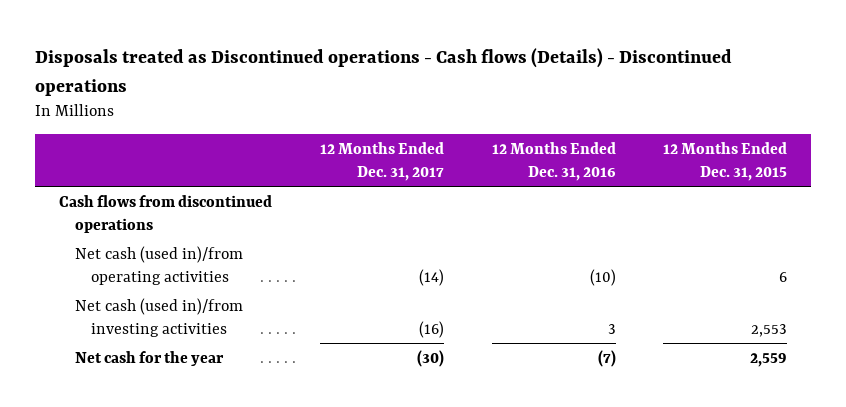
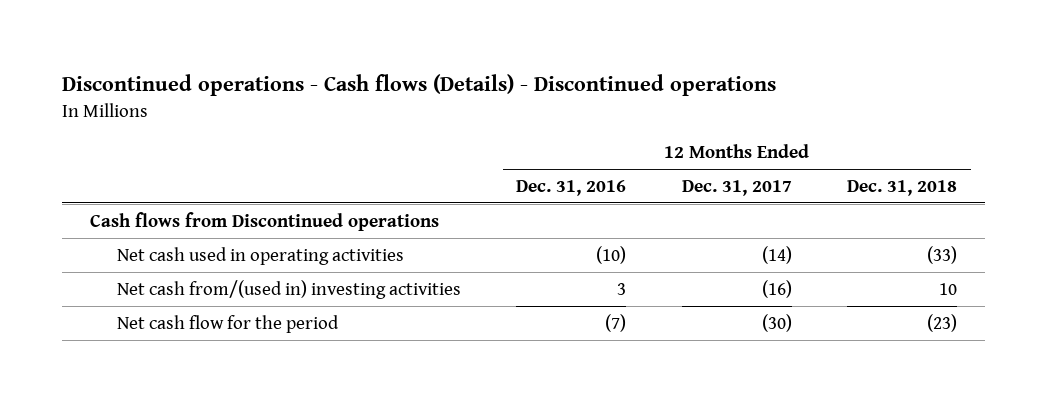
[35,48,733,96] Disposals treated as Discontinued operations - Cash flows (Details) - Discontinued operations -> [62,74,777,97] Discontinued operations - Cash flows (Details) - Discontinued operations
[663,141,788,182] 12 Months Ended Dec. 31, 2015 -> none
none -> [847,180,958,197] Dec. 31, 2018
[59,194,273,233] Cash flows from discontinued operations -> [89,211,439,231] Cash flows from Discontinued operations
[75,245,244,285] Net cash (used in)/from operating activities -> [117,246,405,265] Net cash used in operating activities
[75,297,244,337] Net cash (used in)/from investing activities -> [117,279,462,299] Net cash from/(used in) investing activities
[75,350,225,366] Net cash for the year -> [117,314,340,333] Net cash flow for the period

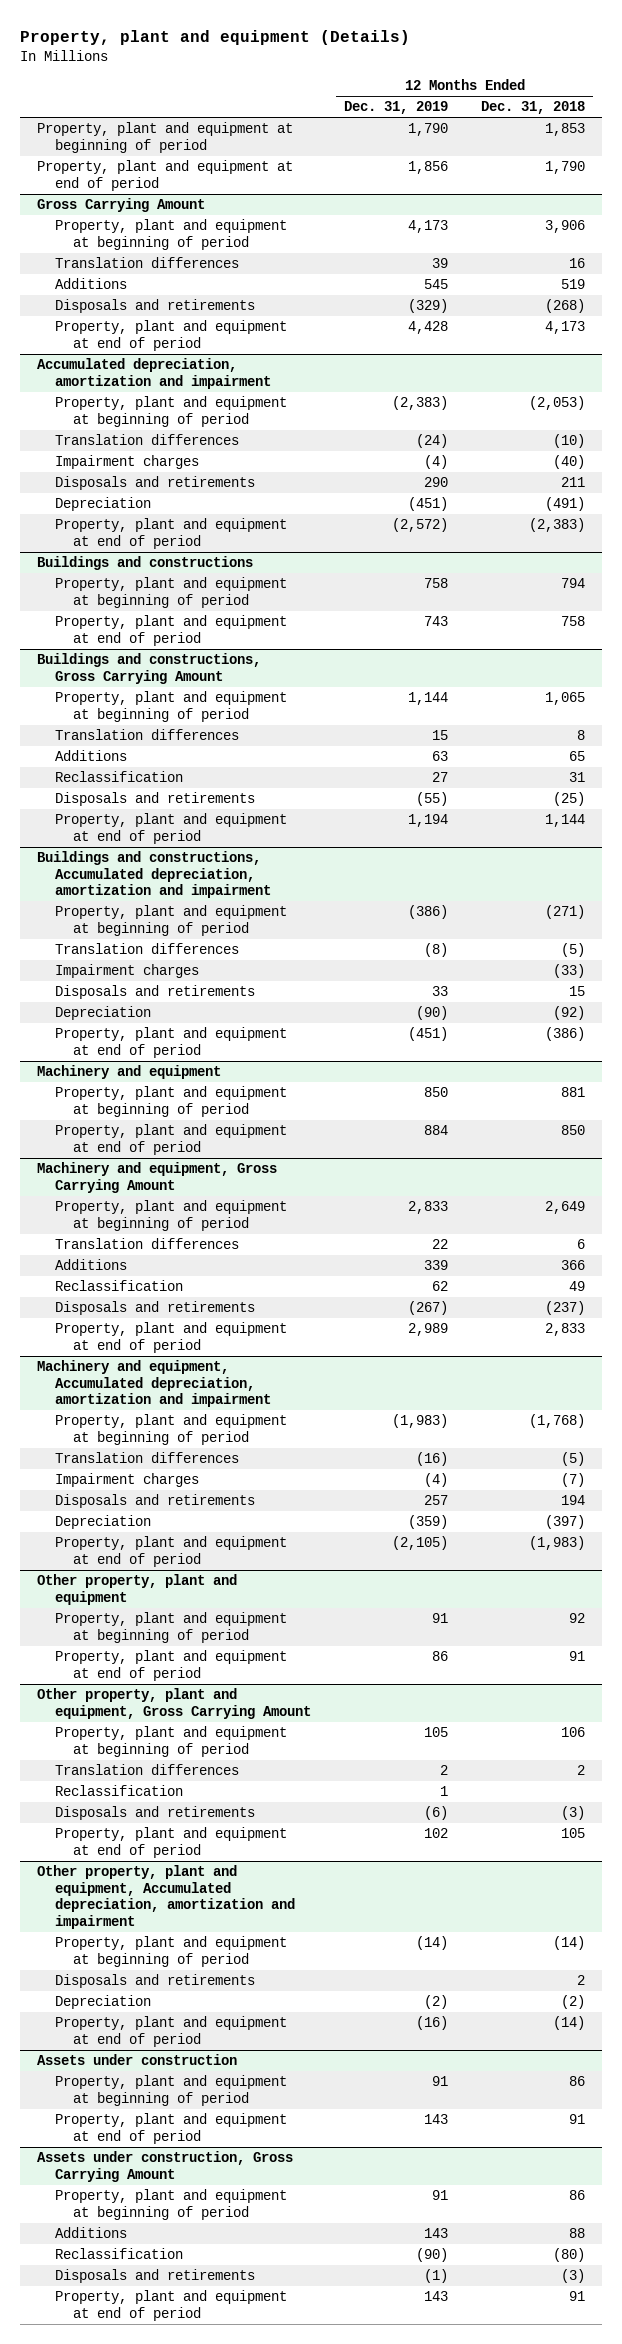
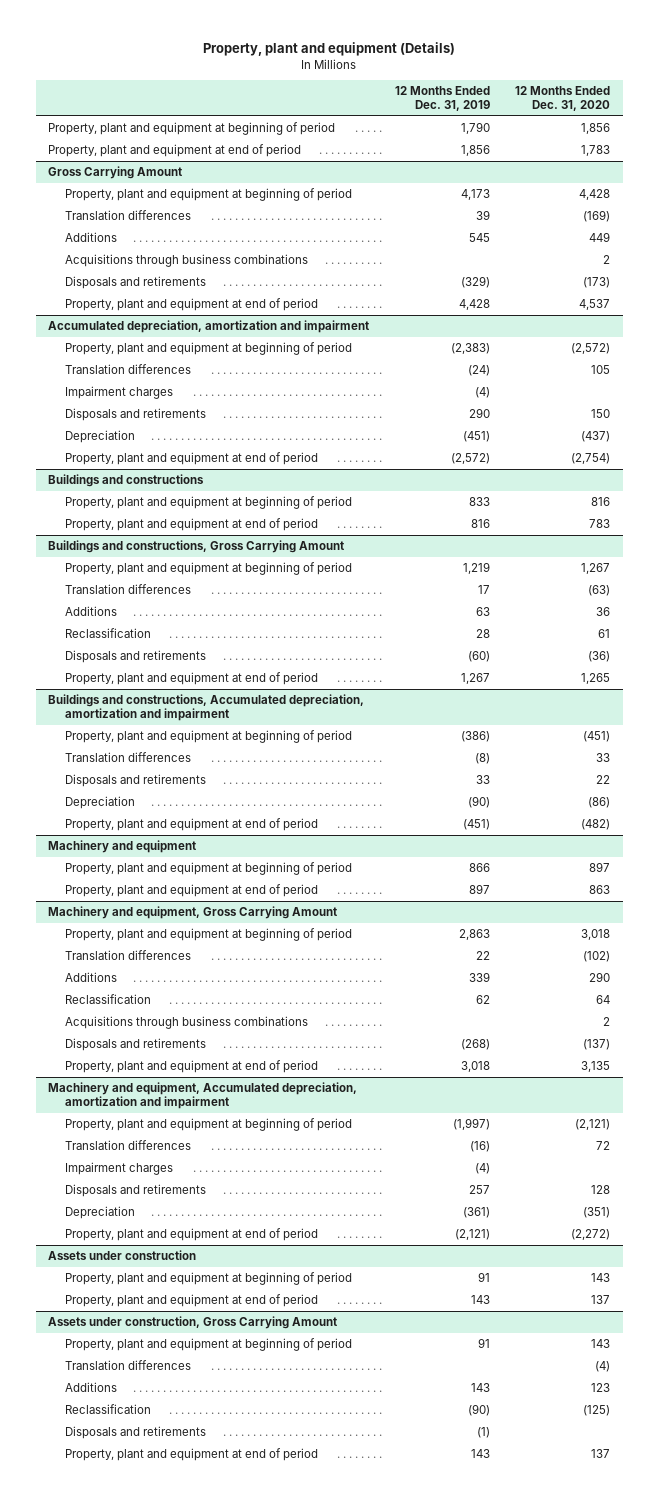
[481,101,586,115] Dec. 31, 2018 -> none
none -> [515,85,611,112] 12 Months Ended Dec. 31, 2020
none -> [64,253,308,267] Acquisitions through business combinations
[423,578,448,589] 758 -> [468,496,490,506] 833
[423,616,448,627] 743 -> [470,518,490,528] 816
[407,692,448,706] 1,144 -> [462,561,490,574] 1,219
[431,730,448,741] 15 -> [477,584,490,594] 17
[431,772,448,783] 27 -> [475,628,490,638] 28
[415,792,448,807] (55) -> [467,650,490,662] (60)
[407,814,448,828] 1,194 -> [460,672,490,684] 1,267
[54,964,199,979] Impairment charges -> none
[423,1087,448,1098] 850 -> [468,862,490,872] 866
[423,1125,448,1136] 884 -> [468,883,490,894] 897
[407,1201,448,1215] 2,833 -> [458,928,490,940] 2,863
none -> [64,1015,308,1029] Acquisitions through business combinations
[407,1301,448,1316] (267) -> [460,1038,490,1050] (268)
[407,1323,448,1337] 2,989 -> [460,1060,490,1072] 3,018
[391,1414,448,1429] (1,983) -> [452,1117,490,1130] (1,997)
[36,1574,237,1605] Other property, plant and equipment -> none
[54,1612,287,1643] Property, plant and equipment at beginning of period -> none
[54,1650,287,1681] Property, plant and equipment at end of period -> none
[36,1688,311,1719] Other property, plant and equipment, Gross Carrying Amount -> none
[54,1726,287,1757] Property, plant and equipment at beginning of period -> none
[54,1764,239,1776] Translation differences -> none
[54,1785,183,1797] Reclassification -> none
[54,1806,255,1821] Disposals and retirements -> none
[54,1827,287,1858] Property, plant and equipment at end of period -> none
[36,1865,295,1929] Other property, plant and equipment, Accumulated depreciation, amortization and impairment -> none
[54,1936,287,1967] Property, plant and equipment at beginning of period -> none
[54,1974,255,1989] Disposals and retirements -> none
[54,1995,151,2010] Depreciation -> none
[54,2016,287,2047] Property, plant and equipment at end of period -> none
[407,1515,448,1530] (359) -> [462,1206,490,1218] (361)
[391,1536,448,1551] (2,105) -> [454,1228,490,1240] (2,121)
none -> [64,1359,191,1370] Translation differences

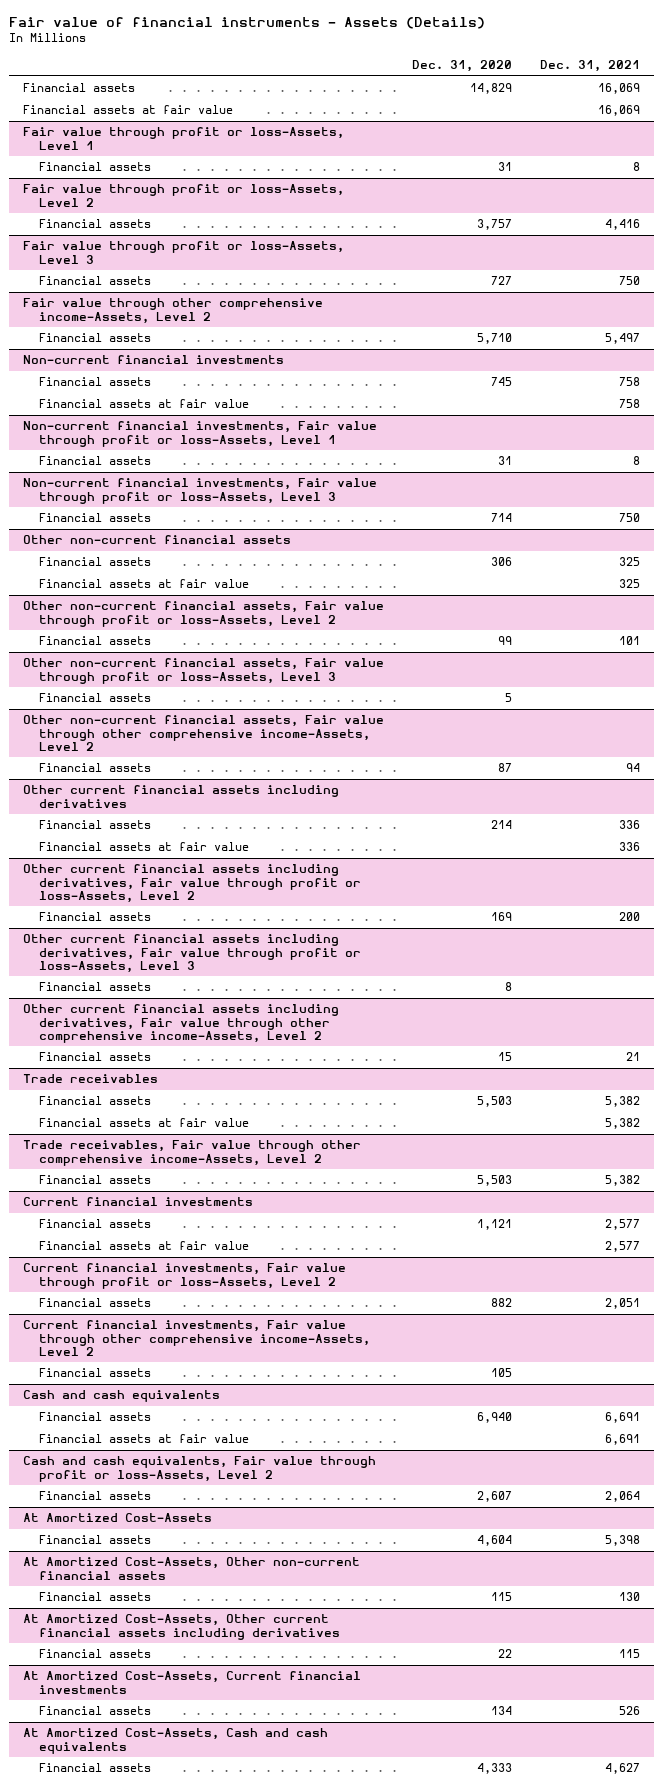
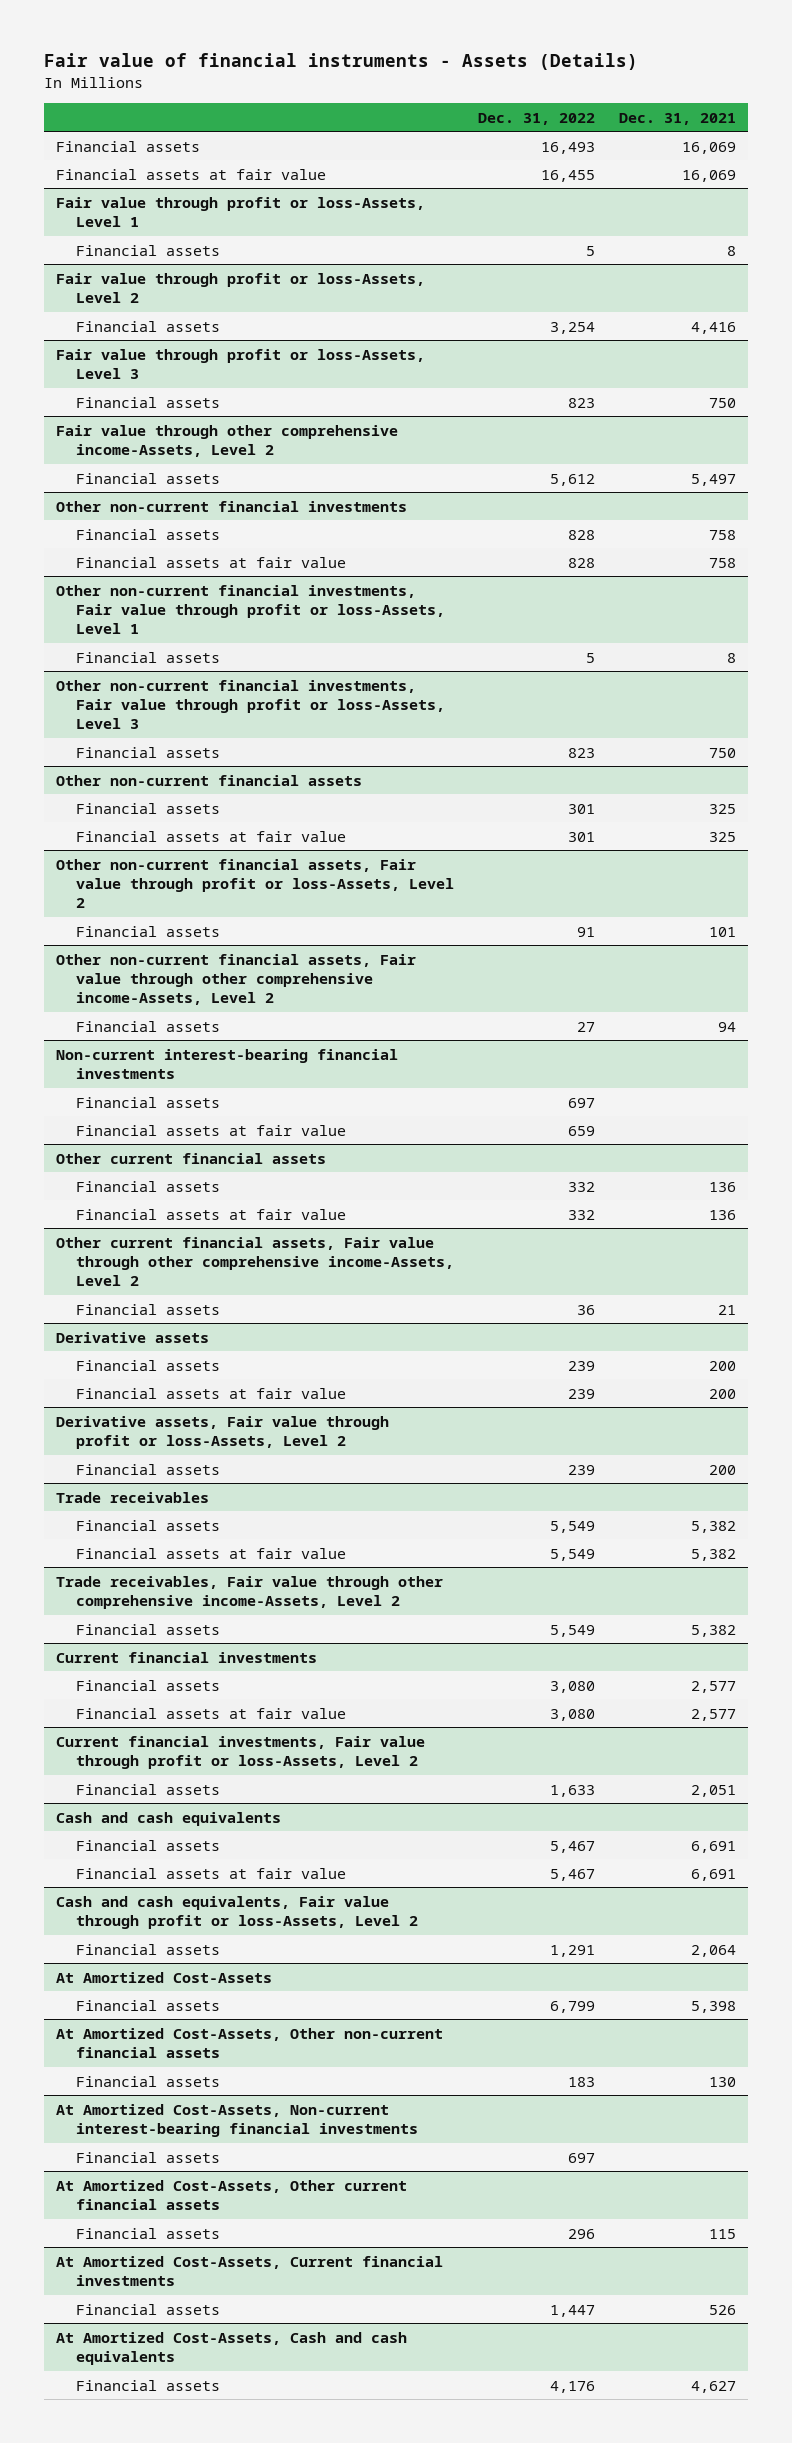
[412,60,513,73] Dec. 31, 2020 -> none
none -> [478,112,596,125] Dec. 31, 2022
[23,355,285,365] Non-current financial investments -> [55,500,407,512] Other non-current financial investments
[23,421,378,447] Non-current financial investments, Fair value through profit or loss-Assets, Level 1 -> [55,584,446,635] Other non-current financial investments, Fair value through profit or loss-Assets, Level 1
[23,478,378,504] Non-current financial investments, Fair value through profit or loss-Assets, Level 3 -> [55,679,446,730] Other non-current financial investments, Fair value through profit or loss-Assets, Level 3
[23,658,385,684] Other non-current financial assets, Fair value through profit or loss-Assets, Level 3 -> none
[38,693,151,703] Financial assets -> none
[23,785,340,808] Other current financial assets including derivatives -> none
[38,820,151,830] Financial assets -> none
[38,842,249,852] Financial assets at fair value -> none
[23,864,361,903] Other current financial assets including derivatives, Fair value through profit or loss-Assets, Level 2 -> none
[38,912,151,922] Financial assets -> none
[23,934,361,973] Other current financial assets including derivatives, Fair value through profit or loss-Assets, Level 3 -> none
none -> [55,1048,398,1080] Non-current interest-bearing financial investments
none -> [76,1124,347,1136] Financial assets at fair value
none -> [55,1152,326,1164] Other current financial assets
none -> [76,1180,221,1192] Financial assets
none -> [76,1208,347,1220] Financial assets at fair value
[23,1004,340,1043] Other current financial assets including derivatives, Fair value through other comprehensive income-Assets, Level 2 -> [55,1236,455,1287] Other current financial assets, Fair value through other comprehensive income-Assets, Level 2
none -> [55,1331,209,1343] Derivative assets
none -> [76,1359,221,1371] Financial assets
none -> [76,1387,347,1399] Financial assets at fair value
none -> [55,1415,389,1450] Derivative assets, Fair value through profit or loss-Assets, Level 2
none -> [76,1463,221,1475] Financial assets
[23,1320,370,1356] Current financial investments, Fair value through other comprehensive income-Assets, Level 2 -> none
[38,1368,151,1378] Financial assets -> none
none -> [55,2103,419,2138] At Amortized Cost-Assets, Non-current interest-bearing financial investments
none -> [76,2151,221,2163] Financial assets
[23,1614,340,1640] At Amortized Cost-Assets, Other current financial assets including derivatives -> [55,2179,407,2211] At Amortized Cost-Assets, Other current financial assets

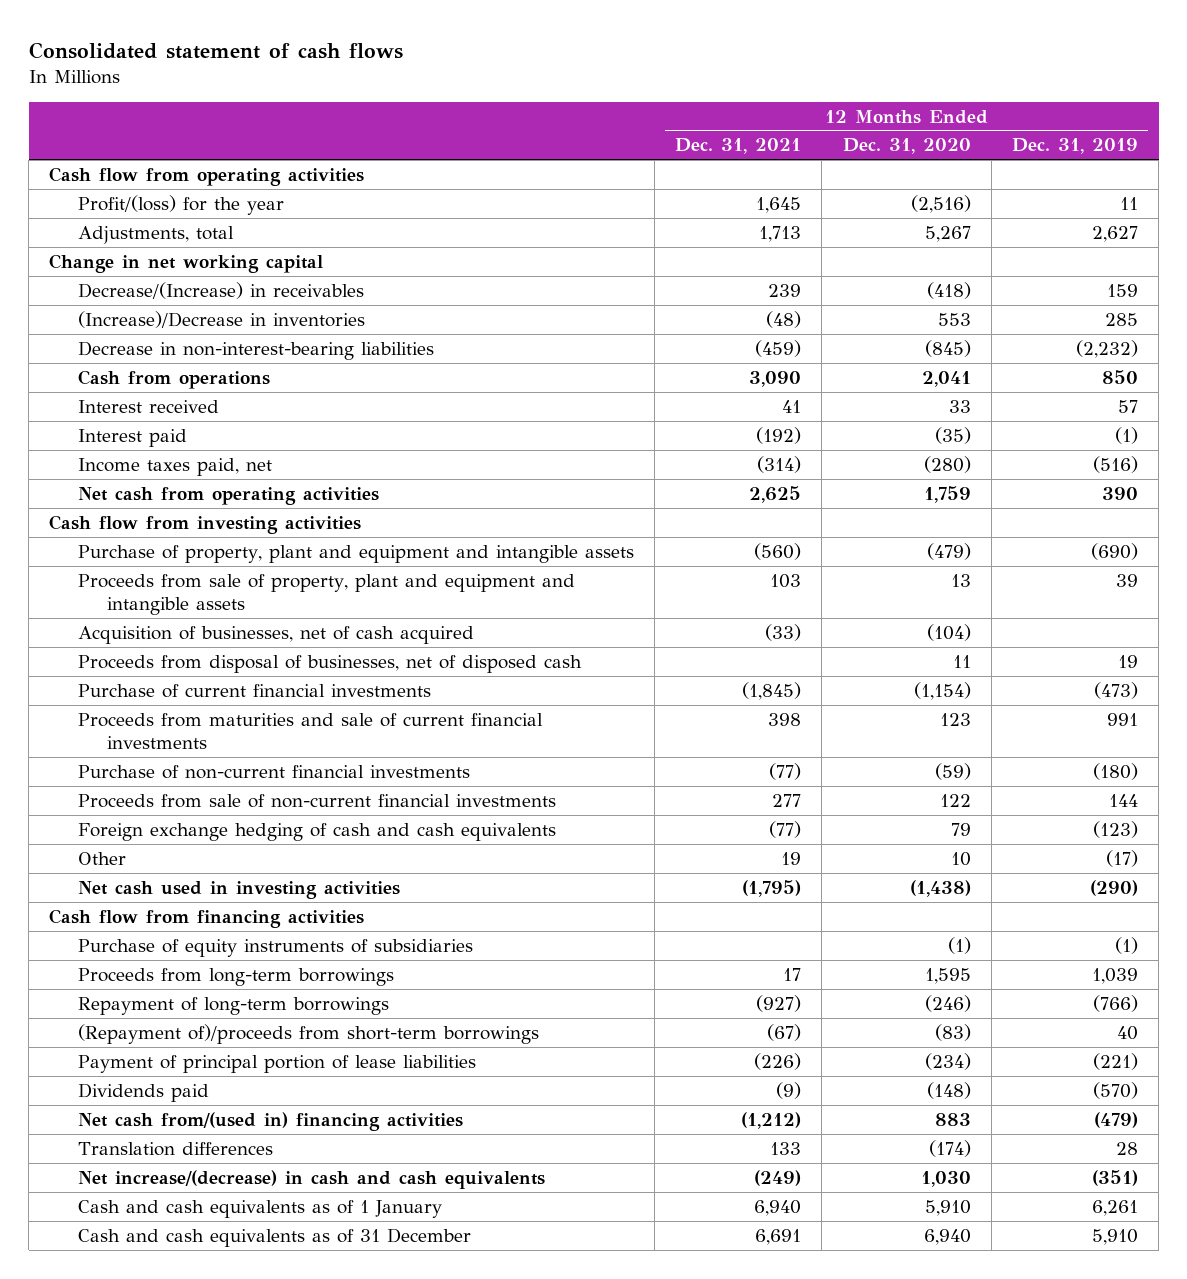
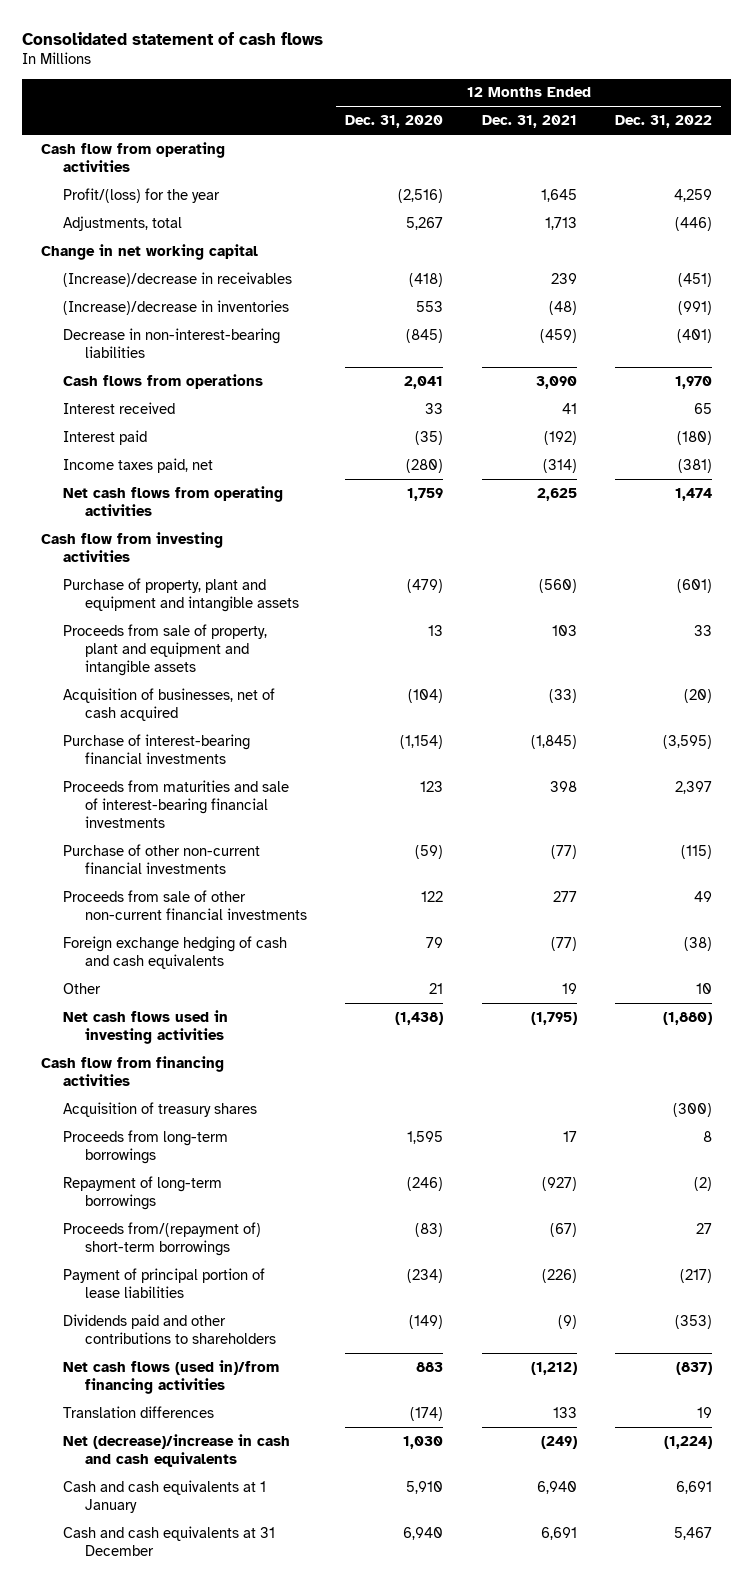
[1011,138,1138,155] Dec. 31, 2019 -> none
none -> [614,115,712,129] Dec. 31, 2022
[77,281,364,299] Decrease/(Increase) in receivables -> [63,271,293,287] (Increase)/decrease in receivables
[77,310,365,328] (Increase)/Decrease in inventories -> [63,299,290,315] (Increase)/decrease in inventories
[77,369,270,389] Cash from operations -> [63,373,264,389] Cash flows from operations
[77,486,379,505] Net cash from operating activities -> [63,485,284,517] Net cash flows from operating activities
[77,654,582,673] Proceeds from disposal of businesses, net of disposed cash -> none
[77,683,431,698] Purchase of current financial investments -> [63,733,251,765] Purchase of interest-bearing financial investments
[77,712,543,749] Proceeds from maturities and sale of current financial investments -> [63,779,290,829] Proceeds from maturities and sale of interest-bearing financial investments
[77,764,470,779] Purchase of non-current financial investments -> [63,843,261,875] Purchase of other non-current financial investments
[77,793,556,808] Proceeds from sale of non-current financial investments -> [63,889,308,921] Proceeds from sale of other non-current financial investments
[950,851,971,866] 10 -> [429,982,444,994] 21
[77,880,400,899] Net cash used in investing activities -> [63,1009,229,1045] Net cash flows used in investing activities
[77,938,473,957] Purchase of equity instruments of subsidiaries -> none
none -> [63,1101,258,1117] Acquisition of treasury shares
[77,1023,539,1044] (Repayment of)/proceeds from short-term borrowings -> [63,1221,262,1257] Proceeds from/(repayment of) short-term borrowings
[77,1082,209,1102] Dividends paid -> [63,1313,277,1345] Dividends paid and other contributions to shareholders
[926,1081,971,1099] (148) -> [409,1314,444,1329] (149)
[77,1111,463,1131] Net cash from/(used in) financing activities -> [63,1359,280,1395] Net cash flows (used in)/from financing activities
[77,1169,545,1189] Net increase/(decrease) in cash and cash equivalents -> [63,1433,291,1468] Net (decrease)/increase in cash and cash equivalents
[77,1199,442,1218] Cash and cash equivalents as of 1 January -> [63,1479,267,1514] Cash and cash equivalents at 1 January
[77,1227,471,1247] Cash and cash equivalents as of 31 December -> [63,1525,276,1557] Cash and cash equivalents at 31 December

